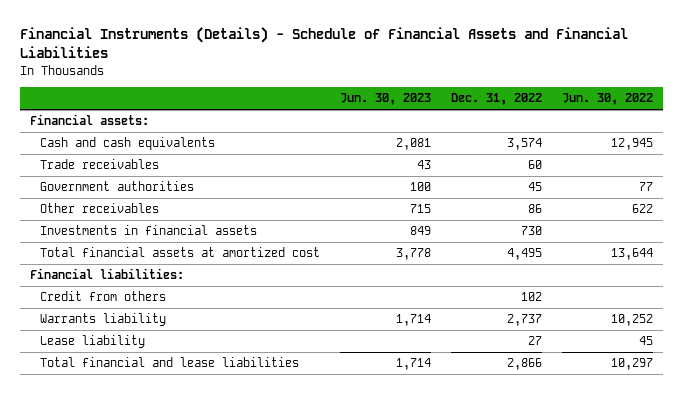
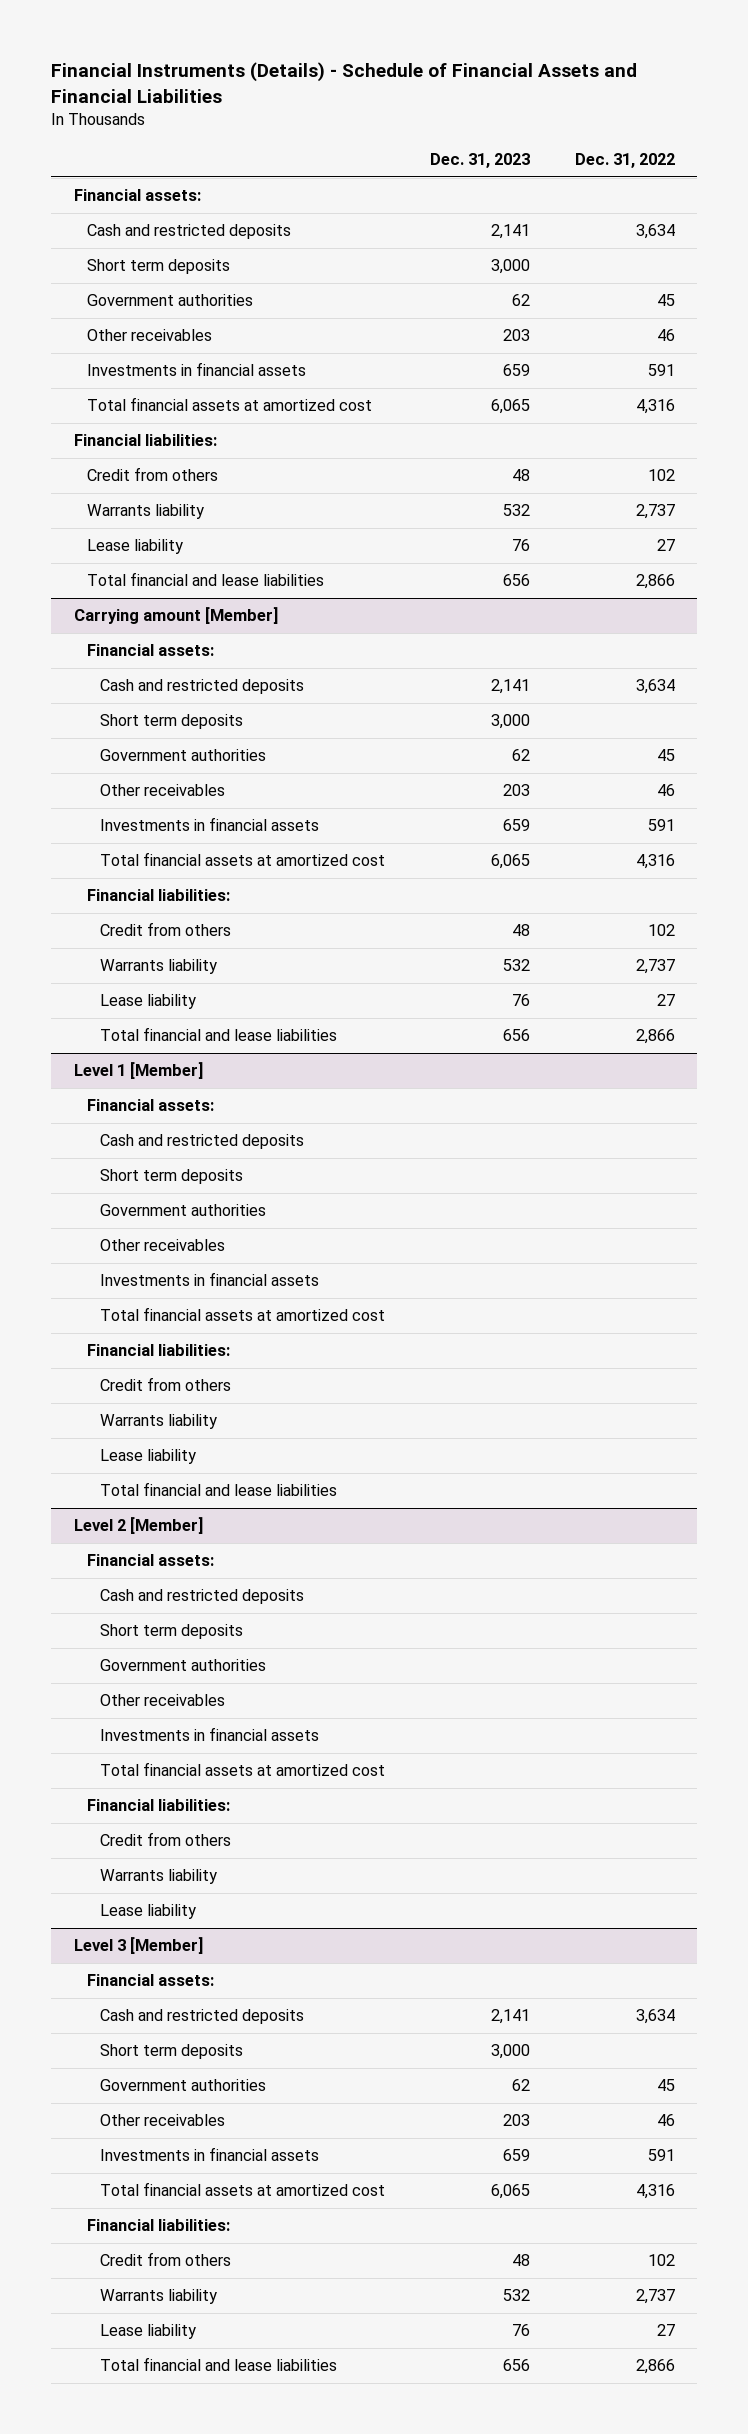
[339,93,431,106] Jun. 30, 2023 -> none
[562,93,654,106] Jun. 30, 2022 -> none
none -> [429,153,530,169] Dec. 31, 2023
[39,159,159,170] Trade receivables -> none
[39,137,215,151] Cash and cash equivalents -> [86,224,291,240] Cash and restricted deposits
[507,138,543,151] 3,574 -> [635,224,675,240] 3,634
none -> [86,259,230,275] Short term deposits
[528,204,543,214] 86 -> [656,329,675,342] 46
[521,226,543,236] 730 -> [647,364,675,377] 591
[507,248,543,261] 4,495 -> [635,399,675,415] 4,316
none -> [73,607,278,625] Carrying amount [Member]
none -> [86,644,214,657] Financial assets:
none -> [99,679,304,695] Cash and restricted deposits
none -> [99,714,243,730] Short term deposits
none -> [99,749,266,762] Government authorities
none -> [99,784,225,797] Other receivables
none -> [99,817,319,832] Investments in financial assets
none -> [99,852,385,867] Total financial assets at amortized cost
none -> [86,889,230,902] Financial liabilities:
none -> [99,922,231,937] Credit from others
none -> [99,959,217,975] Warrants liability
none -> [99,994,196,1010] Lease liability
none -> [99,1027,337,1042] Total financial and lease liabilities
none -> [73,1062,203,1080] Level 1 [Member]
none -> [86,1099,214,1112] Financial assets:
none -> [99,1134,304,1150] Cash and restricted deposits
none -> [99,1169,243,1185] Short term deposits
none -> [99,1204,266,1217] Government authorities
none -> [99,1239,225,1252] Other receivables
none -> [99,1272,319,1287] Investments in financial assets
none -> [99,1307,385,1322] Total financial assets at amortized cost
none -> [86,1344,230,1357] Financial liabilities:
none -> [99,1377,231,1392] Credit from others
none -> [99,1414,217,1430] Warrants liability
none -> [99,1449,196,1465] Lease liability
none -> [99,1482,337,1497] Total financial and lease liabilities
none -> [73,1517,203,1535] Level 2 [Member]
none -> [86,1554,214,1567] Financial assets:
none -> [99,1589,304,1605] Cash and restricted deposits
none -> [99,1624,243,1640] Short term deposits
none -> [99,1659,266,1672] Government authorities
none -> [99,1694,225,1707] Other receivables
none -> [99,1727,319,1742] Investments in financial assets
none -> [99,1762,385,1777] Total financial assets at amortized cost
none -> [86,1799,230,1812] Financial liabilities:
none -> [99,1832,231,1847] Credit from others
none -> [99,1869,217,1885] Warrants liability
none -> [99,1904,196,1920] Lease liability
none -> [73,1937,203,1955] Level 3 [Member]
none -> [86,1974,214,1987] Financial assets:
none -> [99,2009,304,2025] Cash and restricted deposits
none -> [99,2044,243,2060] Short term deposits
none -> [99,2079,266,2092] Government authorities
none -> [99,2114,225,2127] Other receivables
none -> [99,2147,319,2162] Investments in financial assets
none -> [99,2182,385,2197] Total financial assets at amortized cost
none -> [86,2219,230,2232] Financial liabilities:
none -> [99,2252,231,2267] Credit from others
none -> [99,2289,217,2305] Warrants liability
none -> [99,2324,196,2340] Lease liability
none -> [99,2357,337,2372] Total financial and lease liabilities

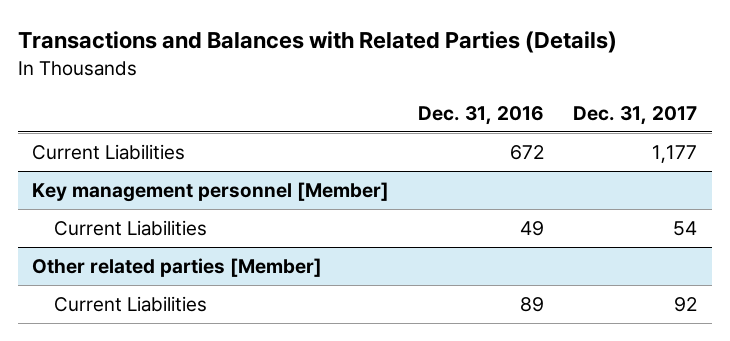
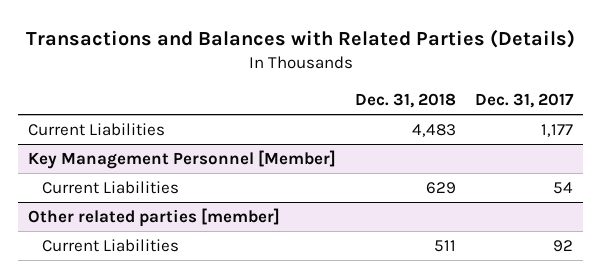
[418,105,545,125] Dec. 31, 2016 -> none
none -> [355,93,457,109] Dec. 31, 2018
[32,181,390,202] Key management personnel [Member] -> [27,150,336,170] Key Management Personnel [Member]
[32,257,323,277] Other related parties [Member] -> [27,208,280,228] Other related parties [member]

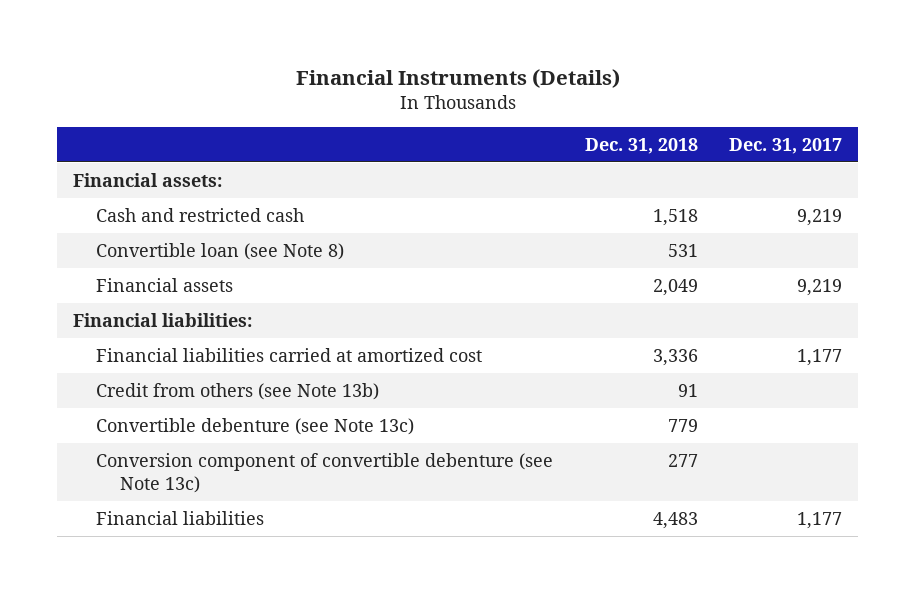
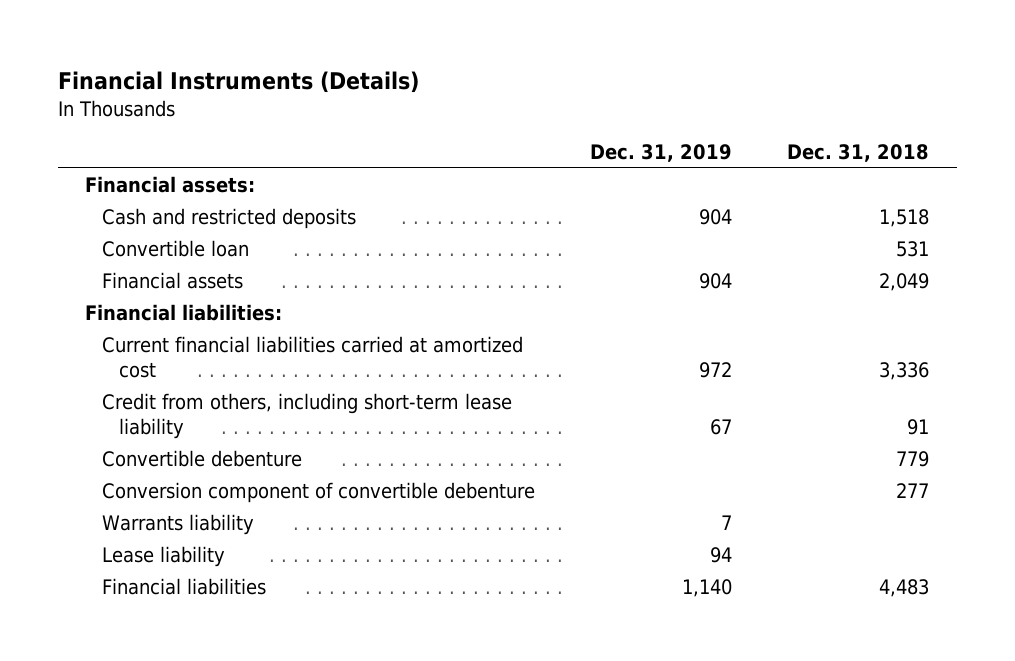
[729,137,843,154] Dec. 31, 2017 -> none
none -> [590,144,733,163] Dec. 31, 2019
[96,207,305,222] Cash and restricted cash -> [102,208,357,230] Cash and restricted deposits
[96,242,345,260] Convertible loan (see Note 8) -> [102,240,250,258] Convertible loan
[96,347,483,362] Financial liabilities carried at amortized cost -> [102,336,524,379] Current financial liabilities carried at amortized cost
[96,382,380,400] Credit from others (see Note 13b) -> [102,393,513,440] Credit from others, including short-term lease liability
[96,417,415,435] Convertible debenture (see Note 13c) -> [102,450,303,468] Convertible debenture
[96,452,554,494] Conversion component of convertible debenture (see Note 13c) -> [102,482,536,504] Conversion component of convertible debenture
none -> [102,514,255,536] Warrants liability
none -> [102,546,226,568] Lease liability

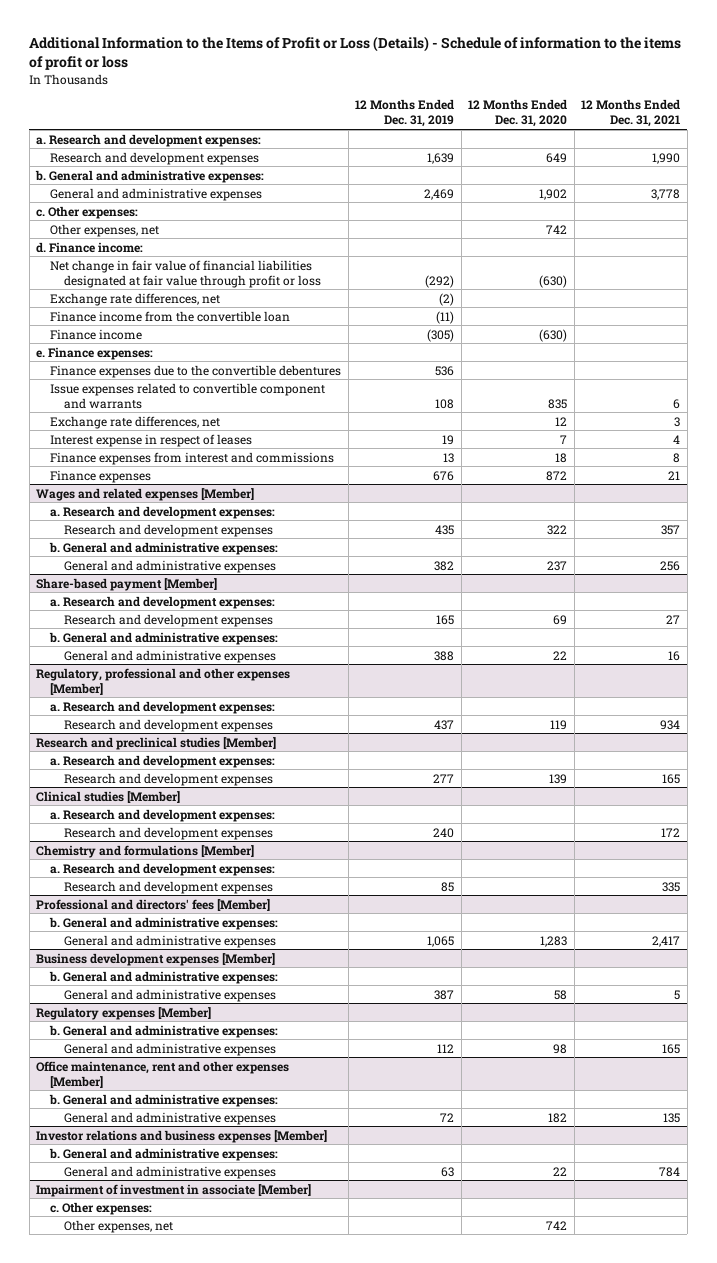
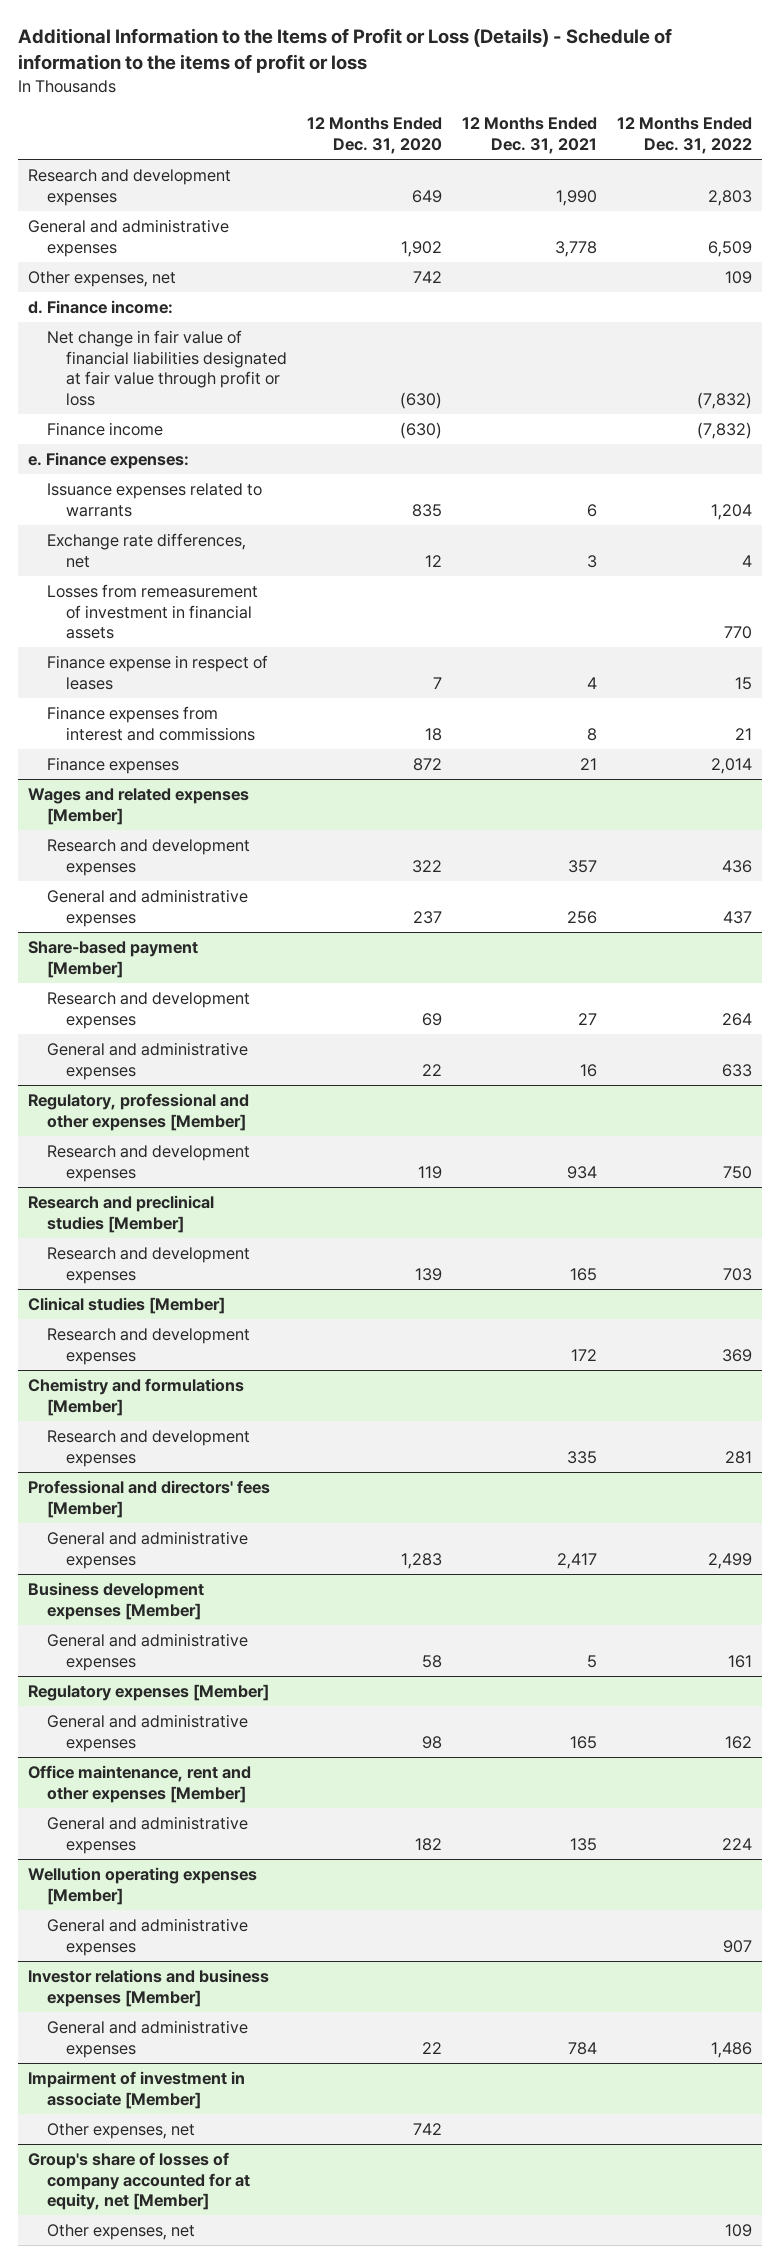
[355,99,455,128] 12 Months Ended Dec. 31, 2019 -> none
none -> [617,117,753,155] 12 Months Ended Dec. 31, 2022
[36,133,262,147] a. Research and development expenses: -> none
[35,169,265,183] b. General and administrative expenses: -> none
[36,205,139,219] c. Other expenses: -> none
[50,292,221,306] Exchange rate differences, net -> none
[50,310,291,322] Finance income from the convertible loan -> none
[50,364,342,378] Finance expenses due to the convertible debentures -> none
[50,382,326,409] Issue expenses related to convertible component and warrants -> [46,482,262,517] Issuance expenses related to warrants
none -> [46,583,258,640] Losses from remeasurement of investment in financial assets
[50,433,253,447] Interest expense in respect of leases -> [46,654,268,690] Finance expense in respect of leases
[50,505,276,519] a. Research and development expenses: -> none
[49,541,279,555] b. General and administrative expenses: -> none
[50,595,276,609] a. Research and development expenses: -> none
[49,631,279,645] b. General and administrative expenses: -> none
[50,700,276,714] a. Research and development expenses: -> none
[50,754,276,768] a. Research and development expenses: -> none
[50,808,276,822] a. Research and development expenses: -> none
[50,862,276,876] a. Research and development expenses: -> none
[49,916,279,930] b. General and administrative expenses: -> none
[49,970,279,984] b. General and administrative expenses: -> none
[49,1024,279,1038] b. General and administrative expenses: -> none
[49,1093,279,1107] b. General and administrative expenses: -> none
none -> [27,1866,257,1905] Wellution operating expenses [Member]
none -> [46,1917,248,1956] General and administrative expenses
[49,1147,279,1161] b. General and administrative expenses: -> none
[50,1201,153,1215] c. Other expenses: -> none
none -> [27,2151,250,2211] Group's share of losses of company accounted for at equity, net [Member]
none -> [46,2223,195,2240] Other expenses, net

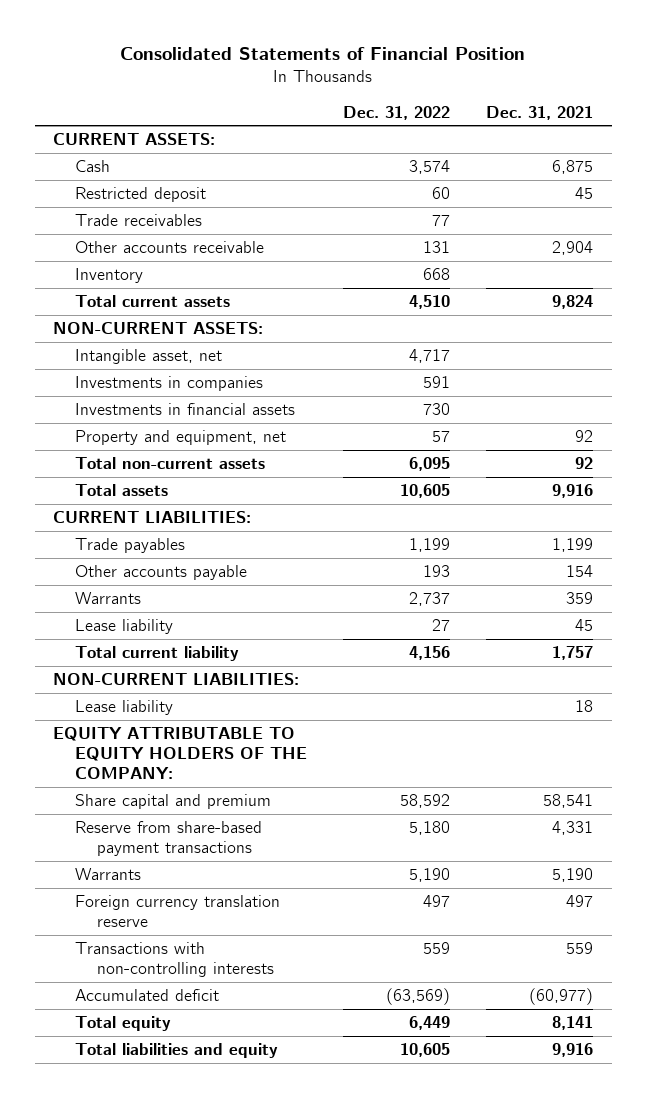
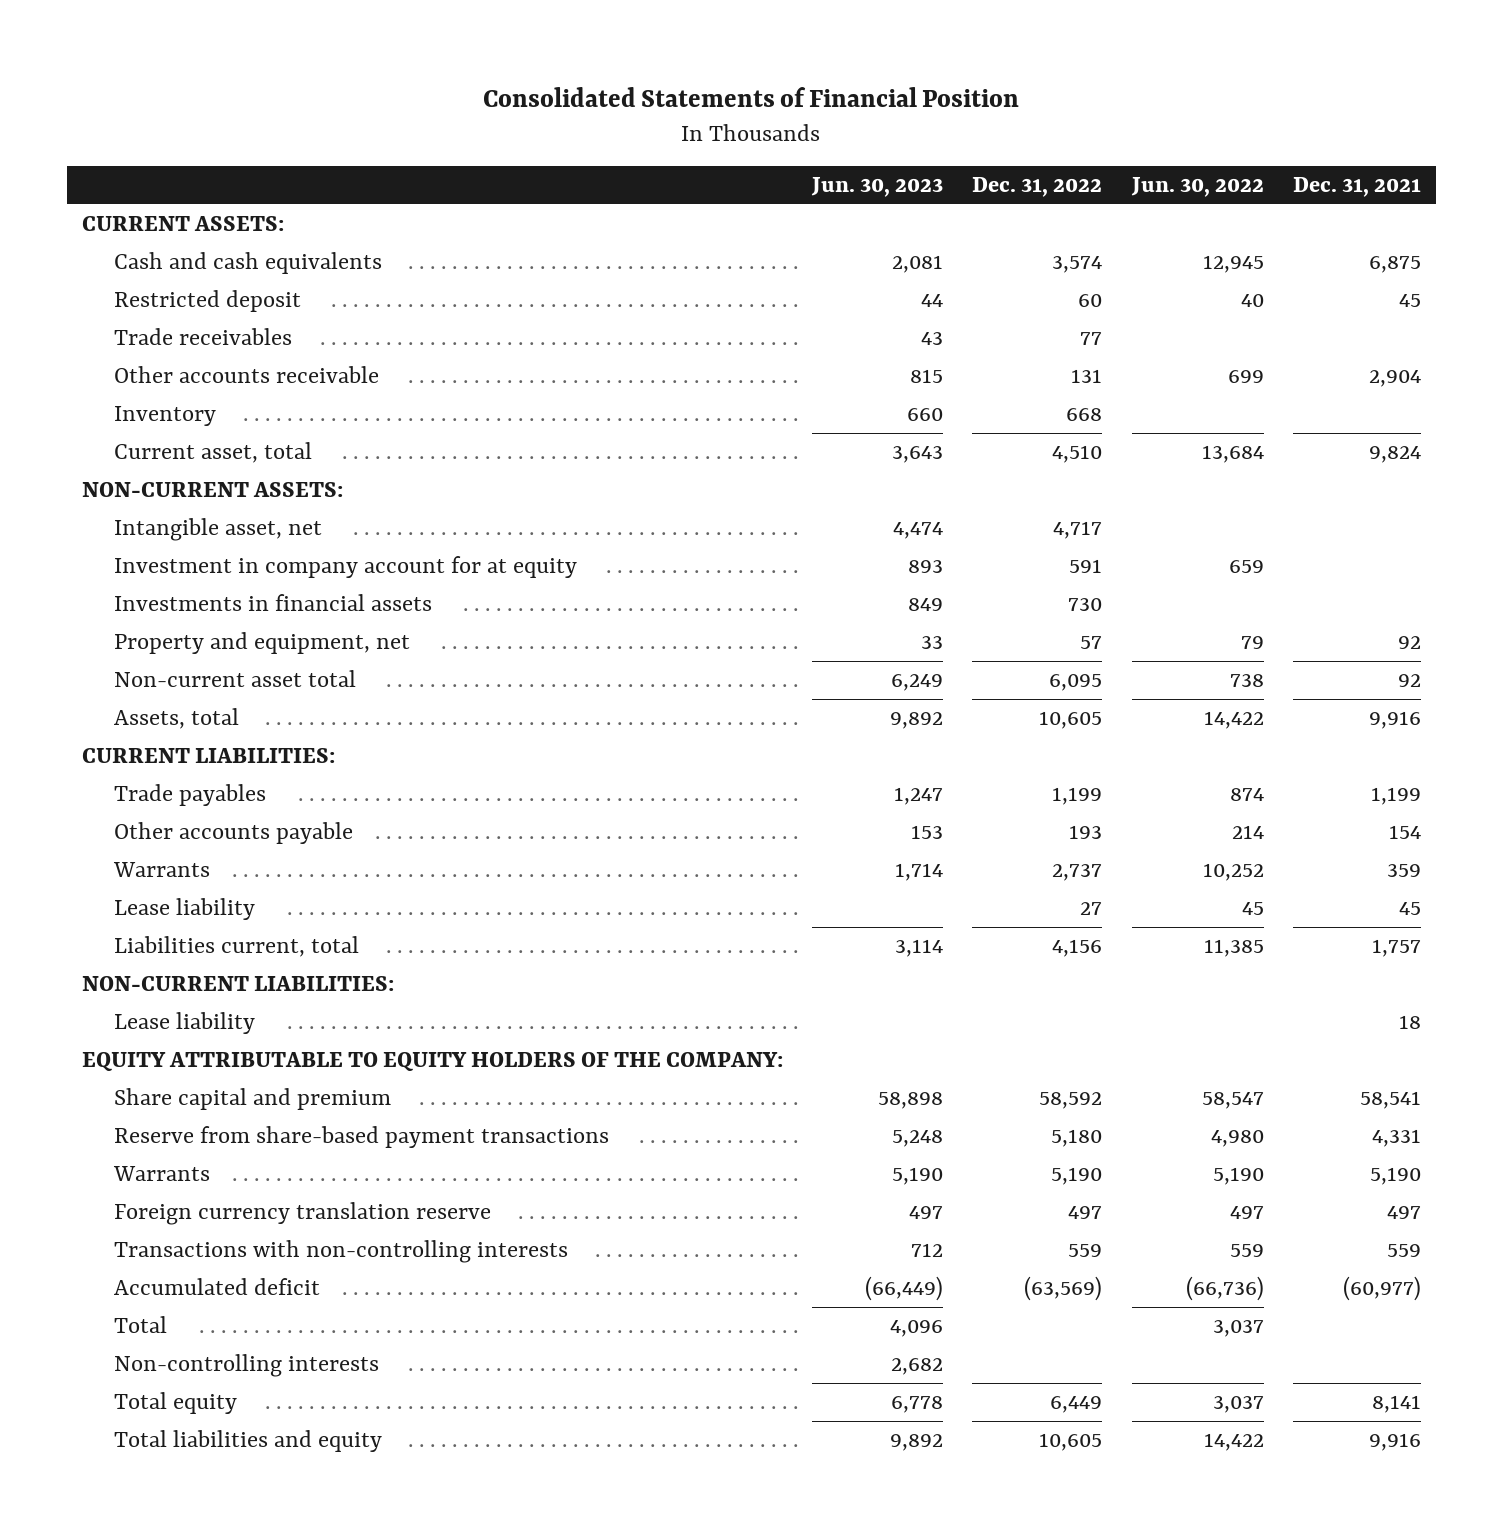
none -> [811,177,944,198] Jun. 30, 2023
none -> [1130,177,1264,198] Jun. 30, 2022
[74,160,110,173] Cash -> [114,252,383,275] Cash and cash equivalents
[74,295,230,308] Total current assets -> [114,442,313,464] Current asset, total
[74,376,263,392] Investments in companies -> [114,556,578,579] Investment in company account for at equity
[74,457,265,470] Total non-current assets -> [114,670,357,688] Non-current asset total
[74,484,168,497] Total assets -> [114,708,240,730] Assets, total
[74,646,239,662] Total current liability -> [114,936,360,958] Liabilities current, total
none -> [114,1316,168,1334] Total
none -> [114,1354,380,1378] Non-controlling interests

